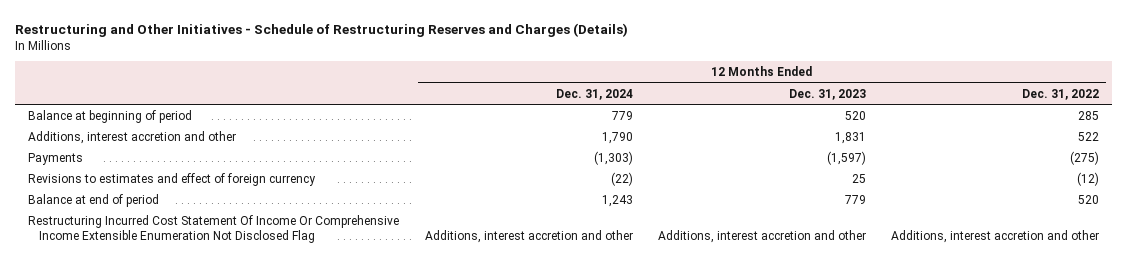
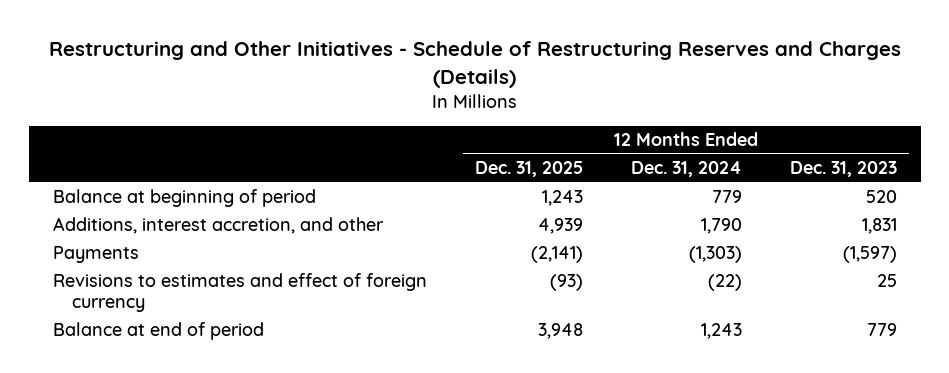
[1022,88,1100,100] Dec. 31, 2022 -> none
none -> [474,161,583,178] Dec. 31, 2025
[28,130,237,144] Additions, interest accretion and other -> [52,217,384,235] Additions, interest accretion, and other
[28,214,400,243] Restructuring Incurred Cost Statement Of Income Or Comprehensive Income Extensible Enumeration Not Disclosed Flag -> none

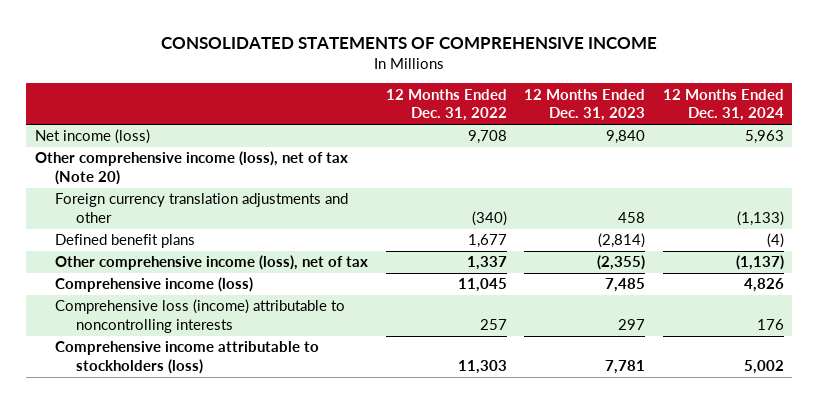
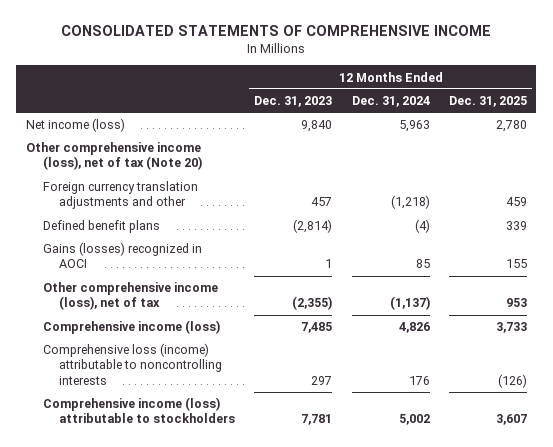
[385,88,507,122] 12 Months Ended Dec. 31, 2022 -> none
none -> [448,96,527,108] Dec. 31, 2025
[618,211,646,223] 458 -> [311,197,333,207] 457
[736,210,784,226] (1,133) -> [390,195,430,210] (1,218)
none -> [42,242,202,269] Gains (losses) recognized in AOCI
[55,341,320,374] Comprehensive income attributable to stockholders (loss) -> [42,397,236,424] Comprehensive income (loss) attributable to stockholders

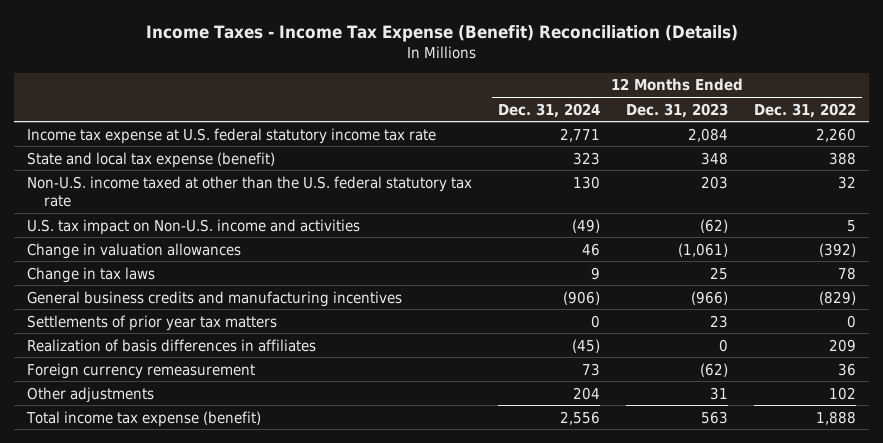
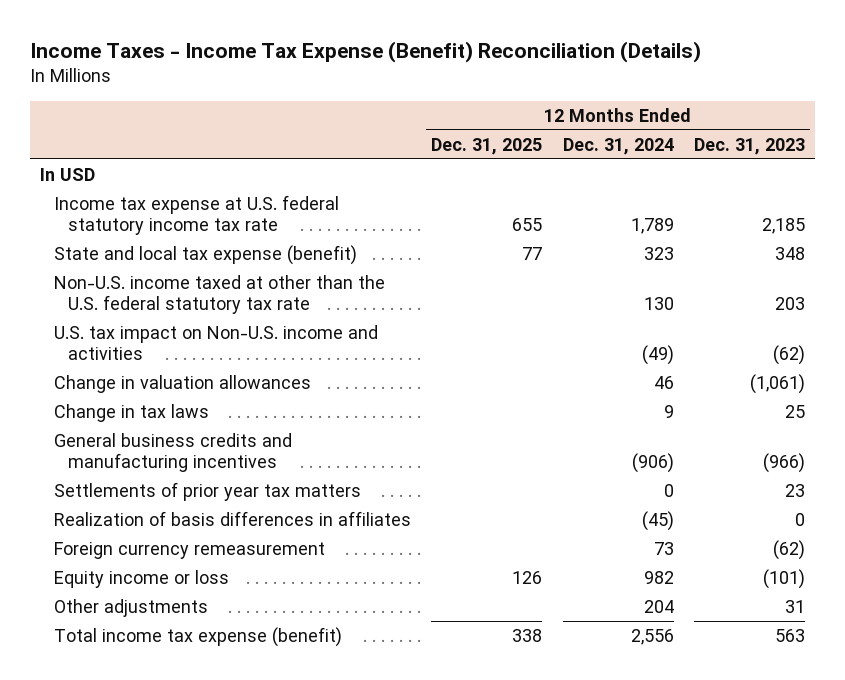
[753,102,856,118] Dec. 31, 2022 -> none
none -> [431,137,543,155] Dec. 31, 2025
none -> [39,168,95,182] In USD
[560,127,601,142] 2,771 -> [630,218,674,235] 1,789
[687,127,728,142] 2,084 -> [761,218,805,235] 2,185
none -> [54,570,230,589] Equity income or loss

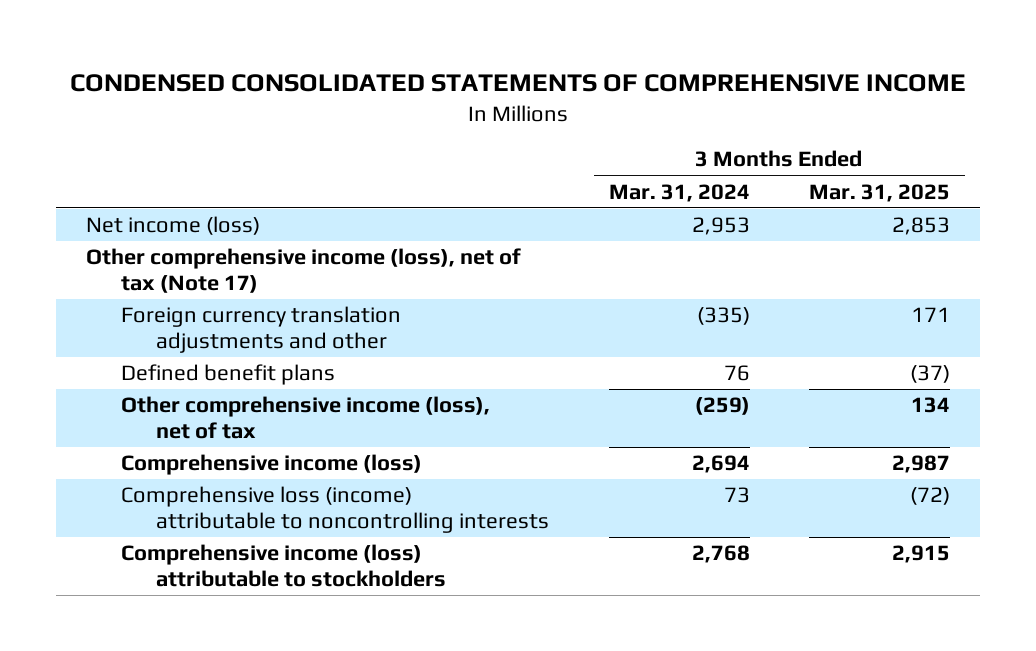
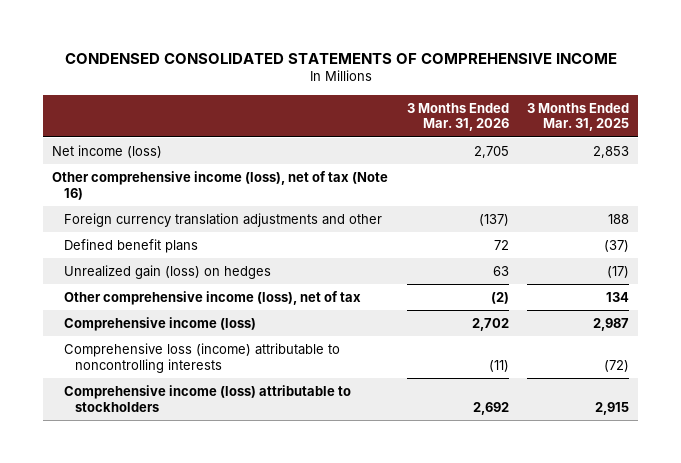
[608,183,750,202] Mar. 31, 2024 -> none
none -> [406,102,509,132] 3 Months Ended Mar. 31, 2026
[86,248,522,294] Other comprehensive income (loss), net of tax (Note 17) -> [52,170,389,200] Other comprehensive income (loss), net of tax (Note 16)
[911,307,951,323] 171 -> [607,213,629,224] 188
none -> [63,264,271,279] Unrealized gain (loss) on hedges

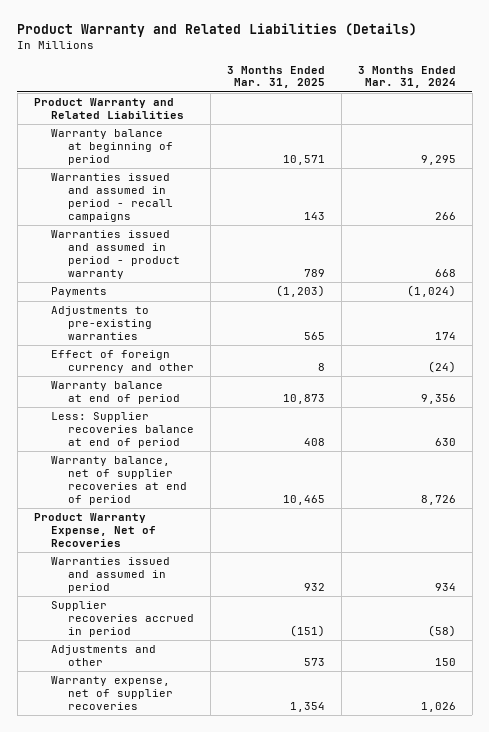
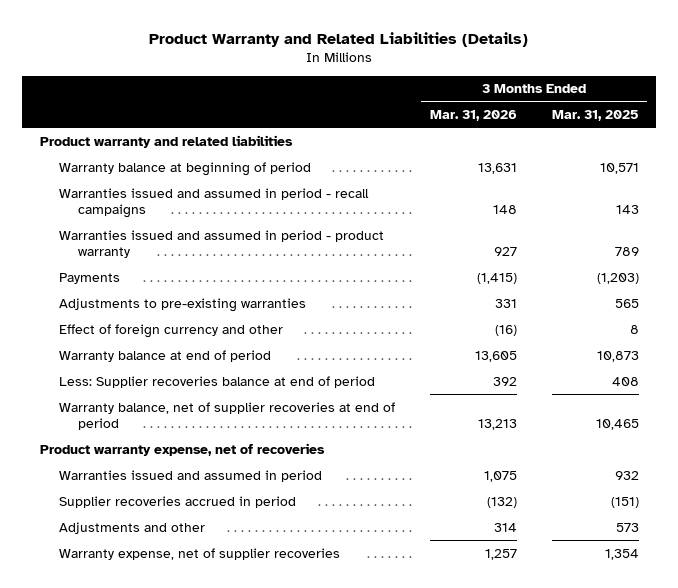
[357,65,456,89] 3 Months Ended Mar. 31, 2024 -> none
none -> [429,110,517,122] Mar. 31, 2026
[33,98,185,120] Product Warranty and Related Liabilities -> [39,134,293,148] Product warranty and related liabilities
[33,513,157,547] Product Warranty Expense, Net of Recoveries -> [39,442,325,456] Product warranty expense, net of recoveries

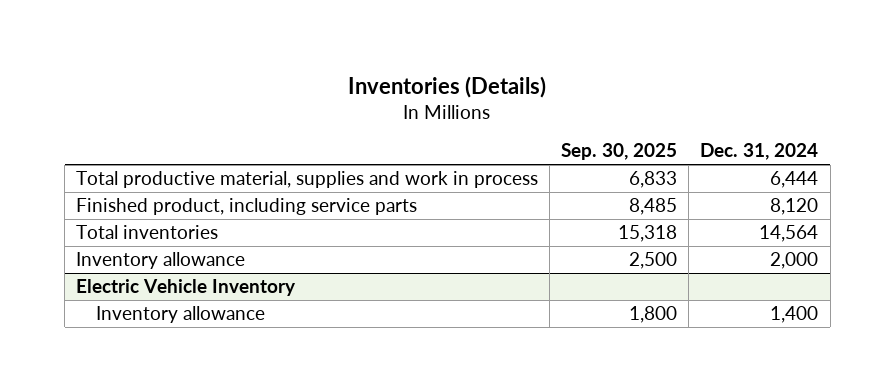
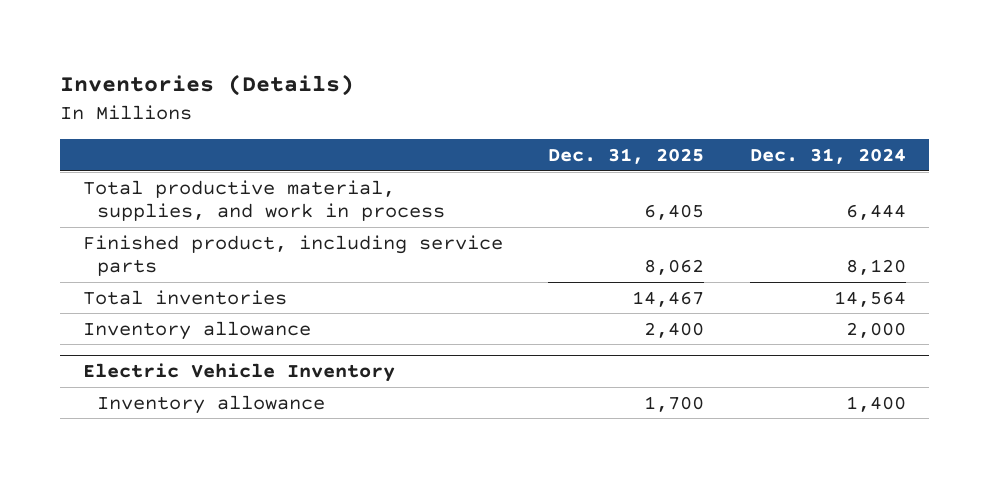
[561,143,678,161] Sep. 30, 2025 -> none
none -> [548,147,705,164] Dec. 31, 2025
[76,171,539,189] Total productive material, supplies and work in process -> [82,179,446,222] Total productive material, supplies, and work in process

